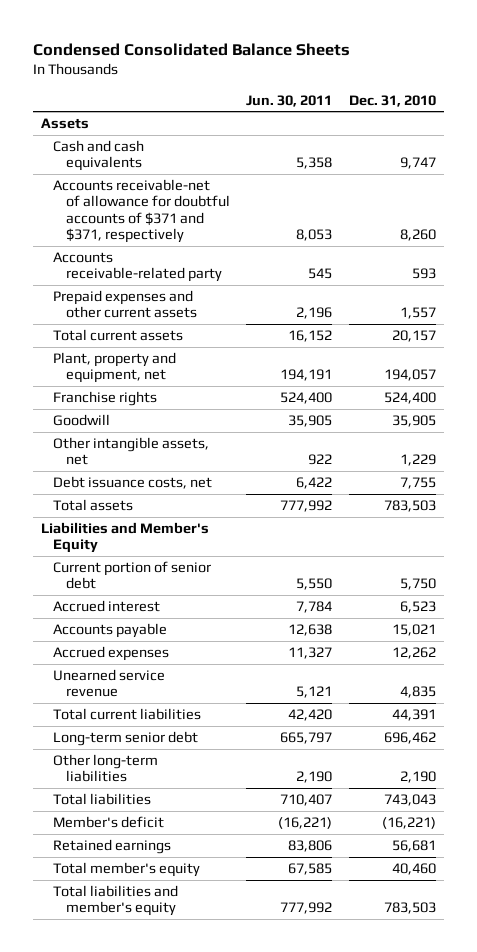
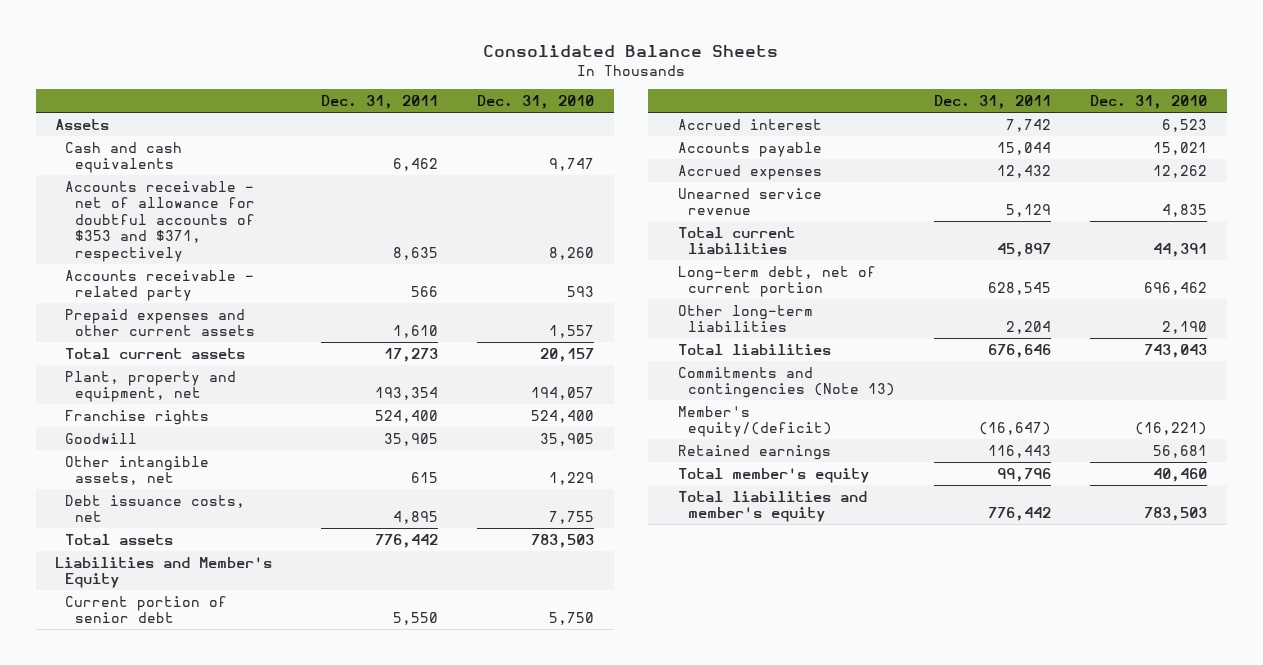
[32,43,350,57] Condensed Consolidated Balance Sheets -> [483,45,779,58] Consolidated Balance Sheets
[246,94,333,107] Jun. 30, 2011 -> none
none -> [321,95,439,110] Dec. 31, 2011
[53,179,230,244] Accounts receivable-net of allowance for doubtful accounts of $371 and $371, respectively -> [65,180,256,262] Accounts receivable - net of allowance for doubtful accounts of $353 and $371, respectively
[53,252,222,283] Accounts receivable-related party -> [65,269,255,302] Accounts receivable - related party
[53,731,199,747] Long-term senior debt -> [678,265,877,298] Long-term debt, net of current portion
none -> [678,366,895,399] Commitments and contingencies (Note 13)
[53,816,165,829] Member's deficit -> [678,405,832,438] Member's equity/(deficit)

